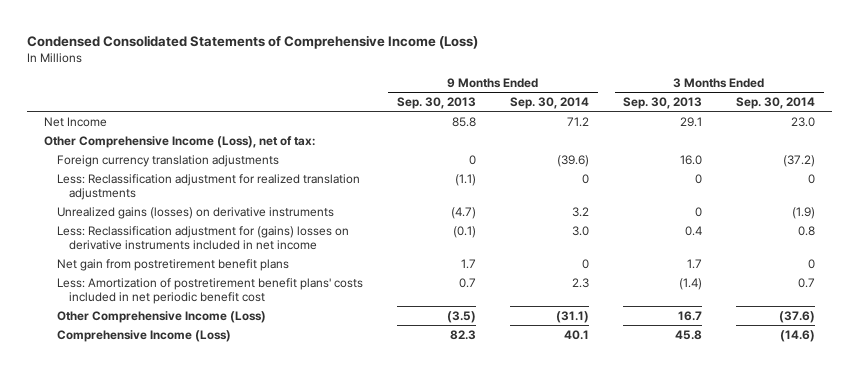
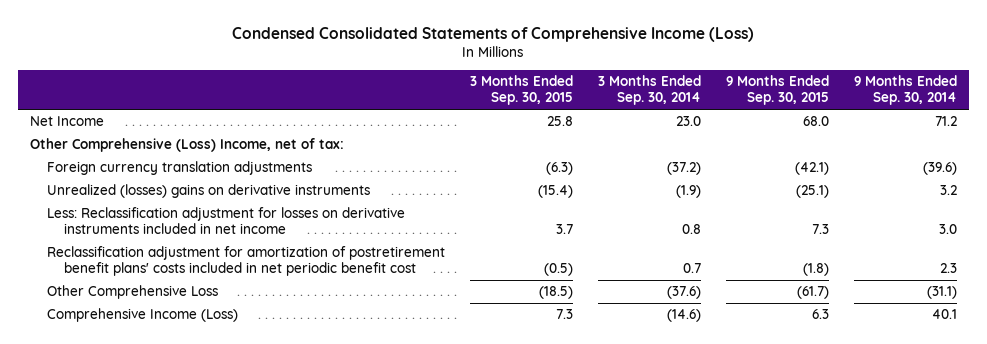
[396,96,476,109] Sep. 30, 2013 -> none
[623,96,703,109] Sep. 30, 2013 -> none
none -> [469,75,573,106] 3 Months Ended Sep. 30, 2015
none -> [725,75,829,106] 9 Months Ended Sep. 30, 2015
[44,135,316,148] Other Comprehensive Income (Loss), net of tax: -> [30,138,345,153] Other Comprehensive (Loss) Income, net of tax:
[56,173,360,200] Less: Reclassification adjustment for realized translation adjustments -> none
[56,258,289,271] Net gain from postretirement benefit plans -> none
[56,206,334,219] Unrealized gains (losses) on derivative instruments -> [46,184,370,199] Unrealized (losses) gains on derivative instruments
[56,225,349,250] Less: Reclassification adjustment for (gains) losses on derivative instruments included in net income -> [46,207,405,235] Less: Reclassification adjustment for losses on derivative instruments included in net income
[56,277,363,304] Less: Amortization of postretirement benefit plans' costs included in net periodic benefit cost -> [46,246,445,277] Reclassification adjustment for amortization of postretirement benefit plans' costs included in net periodic benefit cost
[56,310,266,323] Other Comprehensive Income (Loss) -> [46,285,218,300] Other Comprehensive Loss

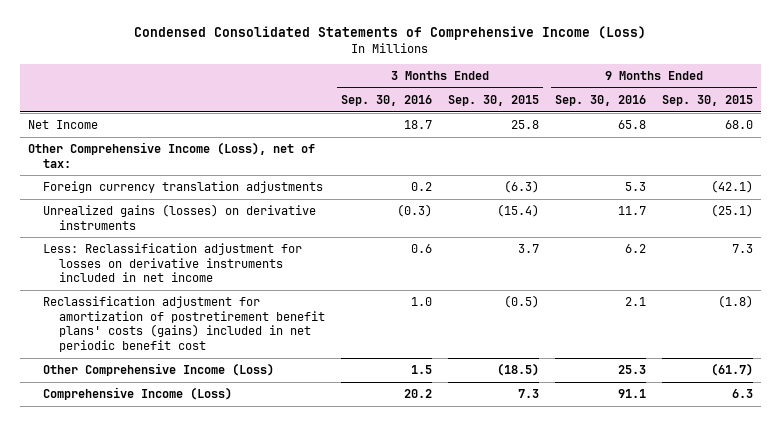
[597,75,701,106] 3 Months Ended Sep. 30, 2014 -> none
[853,75,957,106] 9 Months Ended Sep. 30, 2014 -> none
none -> [340,94,432,106] Sep. 30, 2016
none -> [554,94,646,106] Sep. 30, 2016
[30,138,345,153] Other Comprehensive (Loss) Income, net of tax: -> [27,141,315,168] Other Comprehensive Income (Loss), net of tax:
[46,184,370,199] Unrealized (losses) gains on derivative instruments -> [43,203,317,230] Unrealized gains (losses) on derivative instruments
[46,246,445,277] Reclassification adjustment for amortization of postretirement benefit plans' costs included in net periodic benefit cost -> [43,295,325,353] Reclassification adjustment for amortization of postretirement benefit plans' costs (gains) included in net periodic benefit cost
[46,285,218,300] Other Comprehensive Loss -> [43,362,275,376] Other Comprehensive Income (Loss)

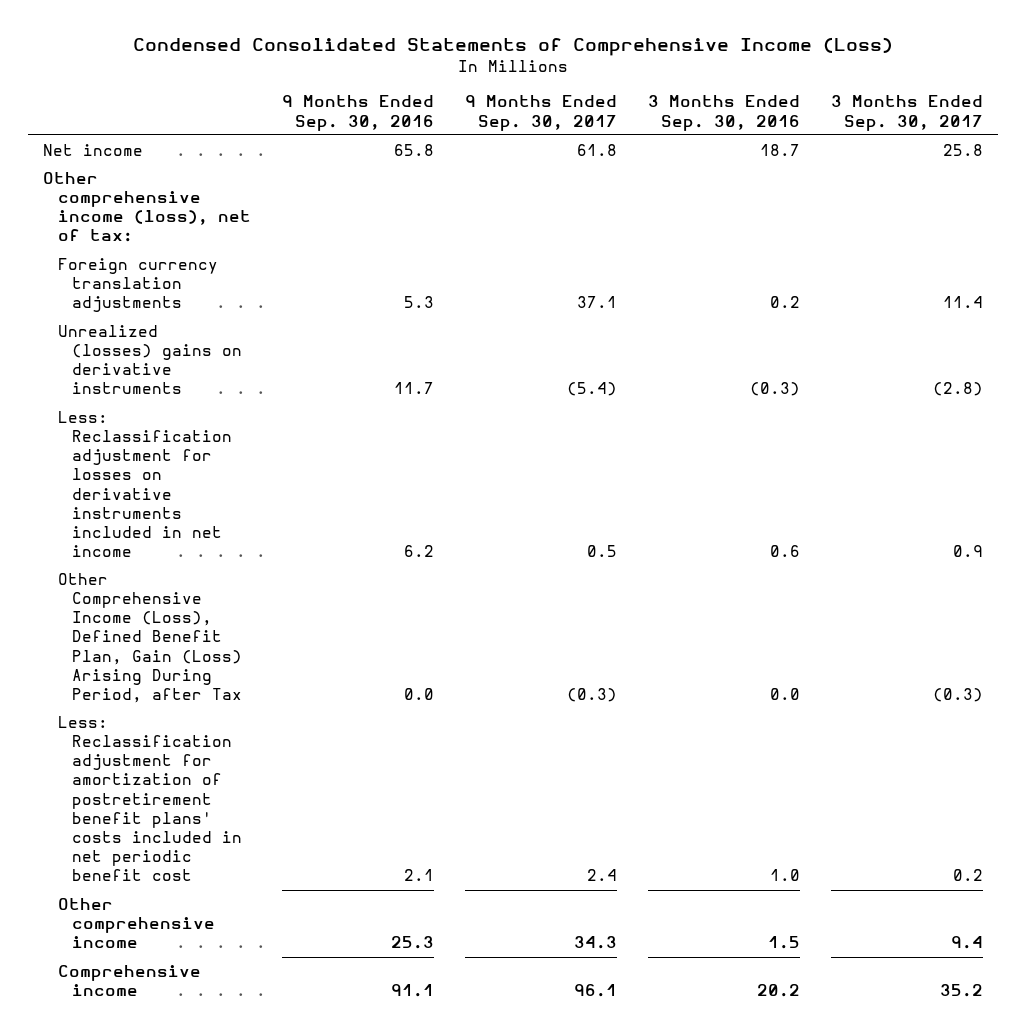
[447,94,539,106] Sep. 30, 2015 -> none
[661,94,753,106] Sep. 30, 2015 -> none
none -> [464,95,617,131] 9 Months Ended Sep. 30, 2017
none -> [830,95,983,131] 3 Months Ended Sep. 30, 2017
[27,119,98,129] Net Income -> [43,143,144,156] Net income
[27,141,315,168] Other Comprehensive Income (Loss), net of tax: -> [43,171,251,243] Other comprehensive income (loss), net of tax:
[43,203,317,230] Unrealized gains (losses) on derivative instruments -> [57,324,243,395] Unrealized (losses) gains on derivative instruments
none -> [57,572,243,704] Other Comprehensive Income (Loss), Defined Benefit Plan, Gain (Loss) Arising During Period, after Tax
[43,295,325,353] Reclassification adjustment for amortization of postretirement benefit plans' costs (gains) included in net periodic benefit cost -> [57,715,243,882] Less: Reclassification adjustment for amortization of postretirement benefit plans' costs included in net periodic benefit cost
[43,362,275,376] Other Comprehensive Income (Loss) -> [57,897,216,949] Other comprehensive income
[43,386,233,400] Comprehensive Income (Loss) -> [57,964,201,997] Comprehensive income

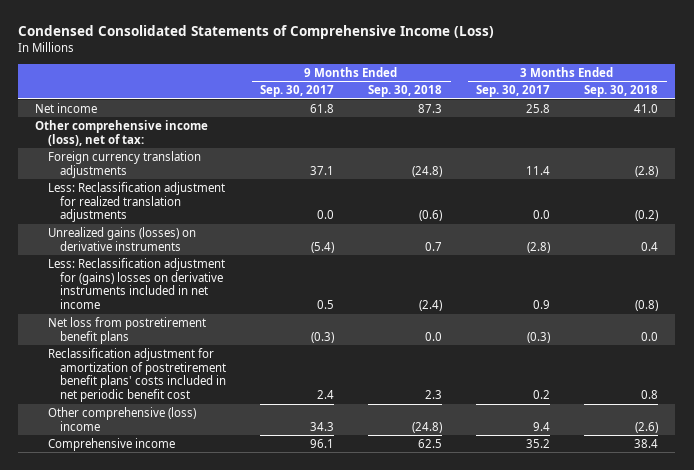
[281,95,434,131] 9 Months Ended Sep. 30, 2016 -> none
[647,95,800,131] 3 Months Ended Sep. 30, 2016 -> none
none -> [368,85,443,98] Sep. 30, 2018
none -> [584,85,659,98] Sep. 30, 2018
none -> [47,181,225,223] Less: Reclassification adjustment for realized translation adjustments
[57,324,243,395] Unrealized (losses) gains on derivative instruments -> [47,226,196,251] Unrealized gains (losses) on derivative instruments
[57,410,233,558] Less: Reclassification adjustment for losses on derivative instruments included in net income -> [47,257,225,310] Less: Reclassification adjustment for (gains) losses on derivative instruments included in net income
[57,572,243,704] Other Comprehensive Income (Loss), Defined Benefit Plan, Gain (Loss) Arising During Period, after Tax -> [47,316,206,344] Net loss from postretirement benefit plans
[57,715,243,882] Less: Reclassification adjustment for amortization of postretirement benefit plans' costs included in net periodic benefit cost -> [47,347,227,403] Reclassification adjustment for amortization of postretirement benefit plans' costs included in net periodic benefit cost
[57,897,216,949] Other comprehensive income -> [47,406,196,431] Other comprehensive (loss) income

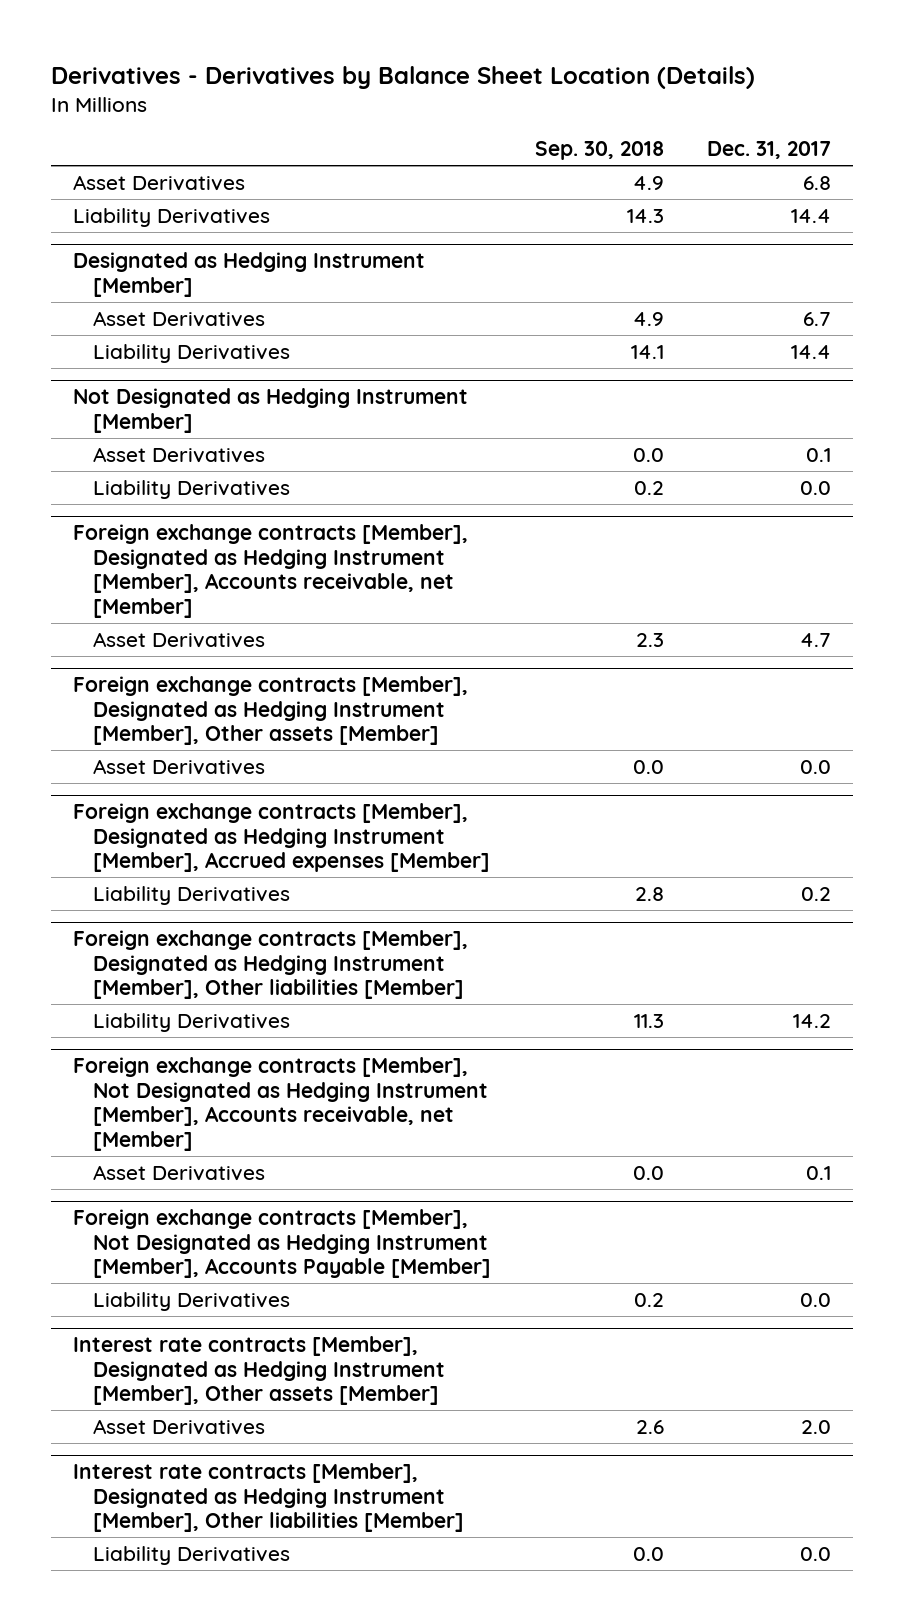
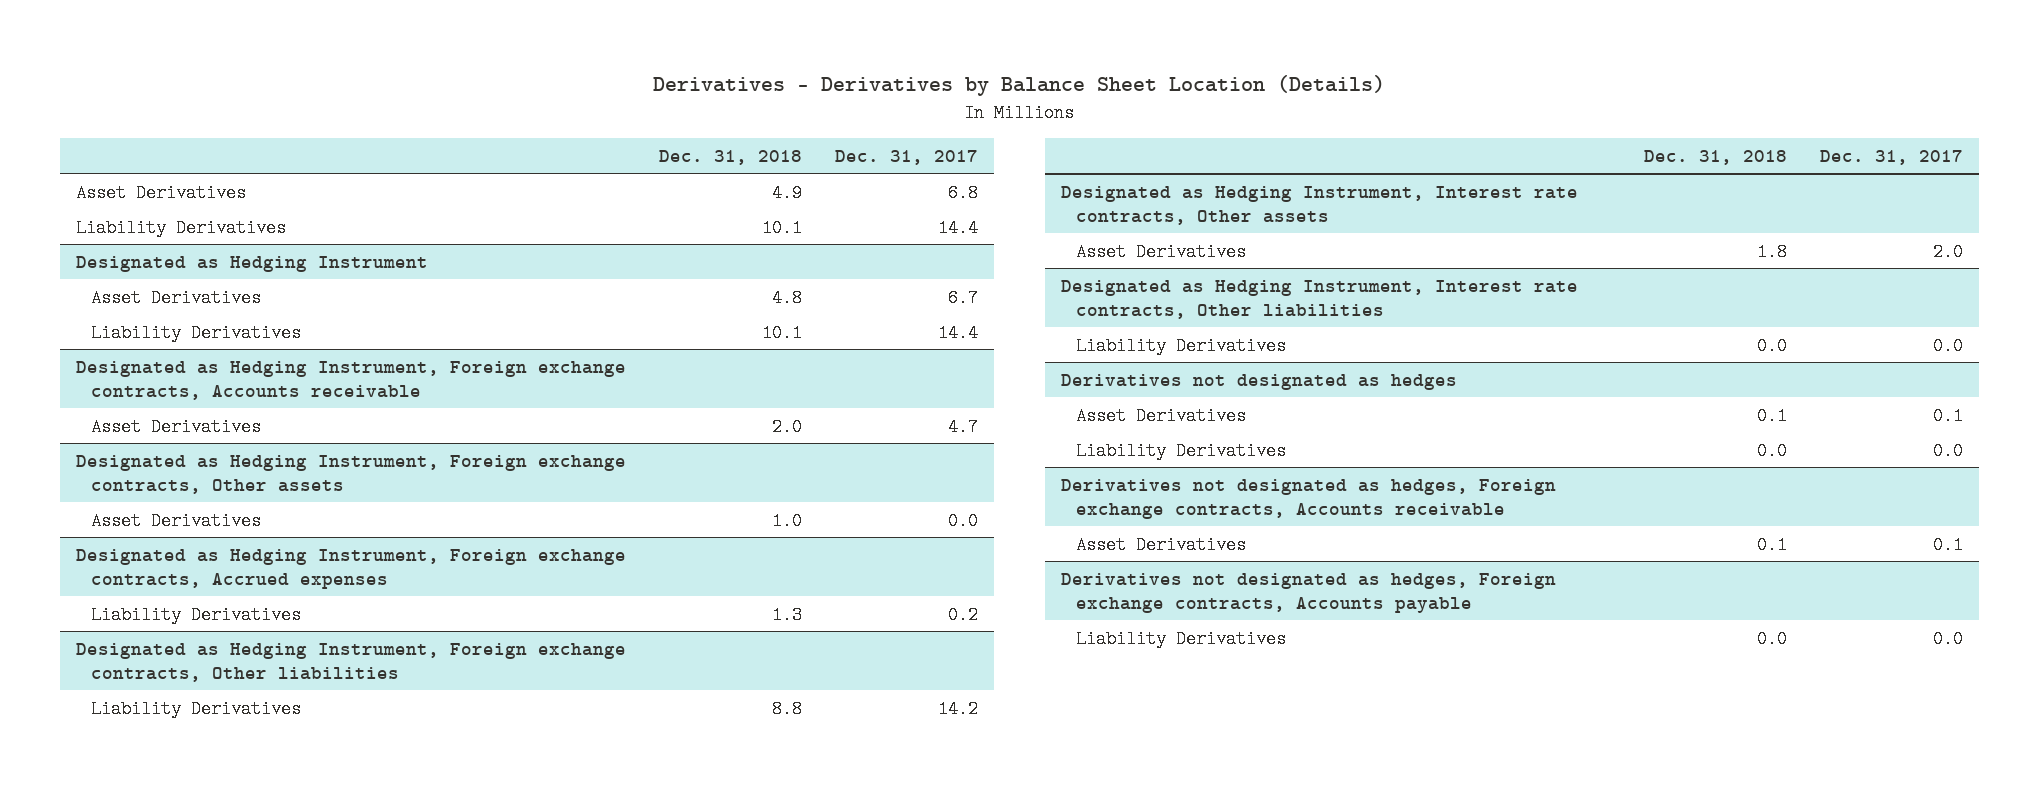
[534,141,664,161] Sep. 30, 2018 -> none
none -> [658,149,802,165] Dec. 31, 2018
[73,252,426,297] Designated as Hedging Instrument [Member] -> [76,255,429,272] Designated as Hedging Instrument
[73,388,469,433] Not Designated as Hedging Instrument [Member] -> none
[93,446,266,463] Asset Derivatives -> none
[93,479,291,499] Liability Derivatives -> none
[73,524,469,618] Foreign exchange contracts [Member], Designated as Hedging Instrument [Member], Accounts receivable, net [Member] -> [76,360,627,400] Designated as Hedging Instrument, Foreign exchange contracts, Accounts receivable
[73,676,469,746] Foreign exchange contracts [Member], Designated as Hedging Instrument [Member], Other assets [Member] -> [76,454,627,494] Designated as Hedging Instrument, Foreign exchange contracts, Other assets
[73,803,491,873] Foreign exchange contracts [Member], Designated as Hedging Instrument [Member], Accrued expenses [Member] -> [76,548,627,589] Designated as Hedging Instrument, Foreign exchange contracts, Accrued expenses
[73,930,469,1000] Foreign exchange contracts [Member], Designated as Hedging Instrument [Member], Other liabilities [Member] -> [76,642,627,682] Designated as Hedging Instrument, Foreign exchange contracts, Other liabilities
[73,1057,489,1151] Foreign exchange contracts [Member], Not Designated as Hedging Instrument [Member], Accounts receivable, net [Member] -> none
none -> [1061,185,1579,225] Designated as Hedging Instrument, Interest rate contracts, Other assets
none -> [1076,242,1247,261] Asset Derivatives
none -> [1061,279,1579,319] Designated as Hedging Instrument, Interest rate contracts, Other liabilities
none -> [1076,336,1287,355] Liability Derivatives
none -> [1061,373,1458,390] Derivatives not designated as hedges
[73,1209,492,1279] Foreign exchange contracts [Member], Not Designated as Hedging Instrument [Member], Accounts Payable [Member] -> none
[73,1336,446,1406] Interest rate contracts [Member], Designated as Hedging Instrument [Member], Other assets [Member] -> none
[73,1463,465,1533] Interest rate contracts [Member], Designated as Hedging Instrument [Member], Other liabilities [Member] -> none
none -> [1061,478,1557,519] Derivatives not designated as hedges, Foreign exchange contracts, Accounts receivable
[801,1419,832,1434] 2.0 -> [1932,535,1963,554] 0.1
none -> [1061,572,1557,613] Derivatives not designated as hedges, Foreign exchange contracts, Accounts payable

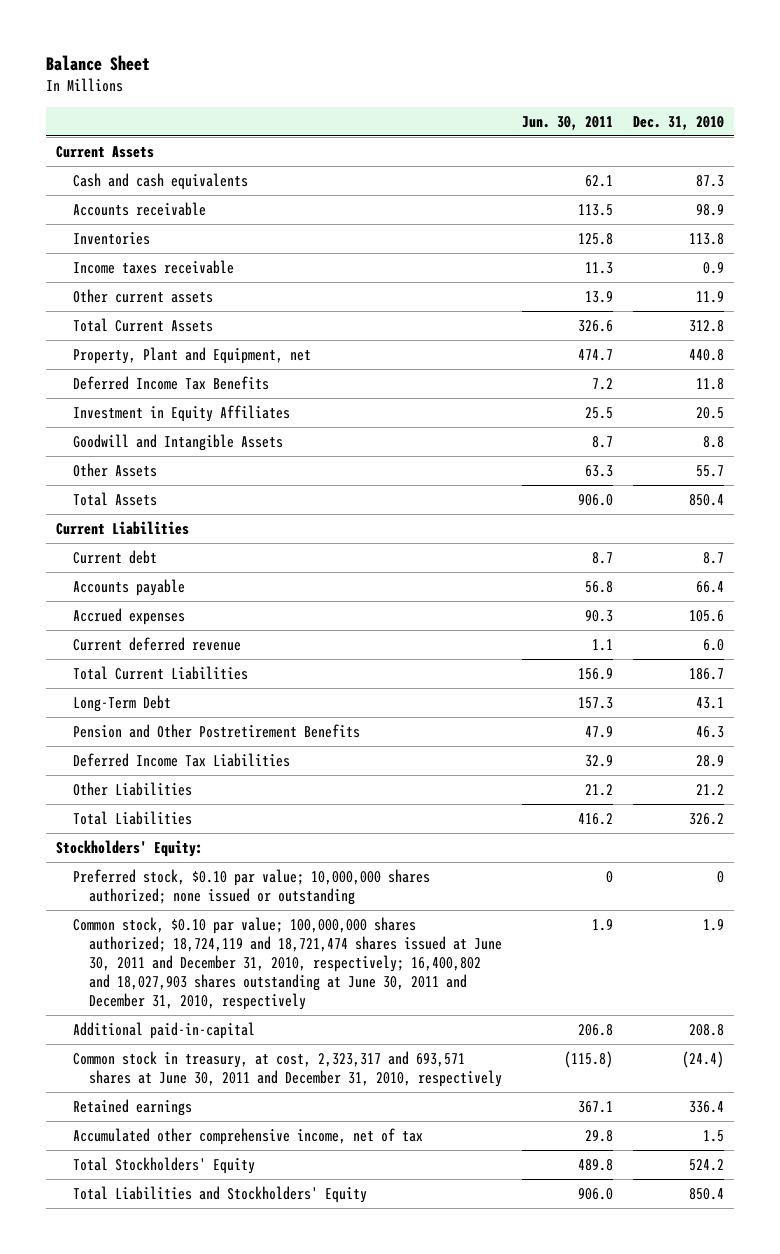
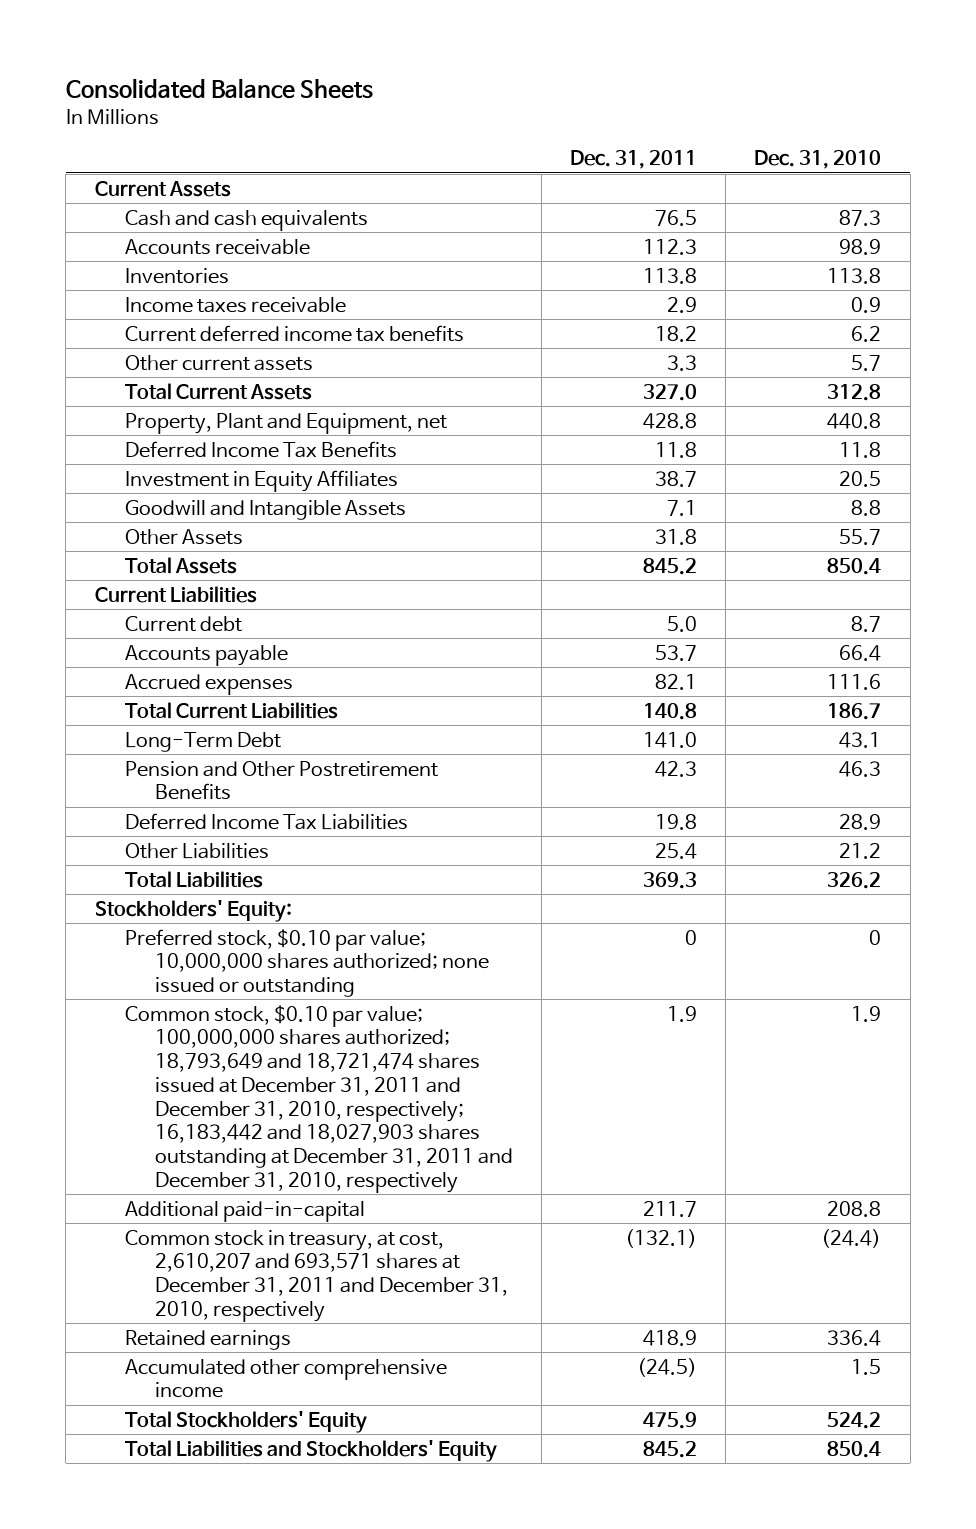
[46,55,151,72] Balance Sheet -> [65,77,373,99] Consolidated Balance Sheets
[522,115,614,130] Jun. 30, 2011 -> none
none -> [570,150,698,170] Dec. 31, 2011
none -> [124,324,464,342] Current deferred income tax benefits
[695,291,724,304] 11.9 -> [851,354,882,371] 5.7
[72,637,241,652] Current deferred revenue -> none
[688,610,724,623] 105.6 -> [827,673,882,690] 111.6
[72,917,503,1010] Common stock, $0.10 par value; 100,000,000 shares authorized; 18,724,119 and 18,721,474 shares issued at June 30, 2011 and December 31, 2010, respectively; 16,400,802 and 18,027,903 shares outstanding at June 30, 2011 and December 31, 2010, respectively -> [124,1004,513,1193] Common stock, $0.10 par value; 100,000,000 shares authorized; 18,793,649 and 18,721,474 shares issued at December 31, 2011 and December 31, 2010, respectively; 16,183,442 and 18,027,903 shares outstanding at December 31, 2011 and December 31, 2010, respectively
[72,1051,503,1087] Common stock in treasury, at cost, 2,323,317 and 693,571 shares at June 30, 2011 and December 31, 2010, respectively -> [124,1229,508,1322] Common stock in treasury, at cost, 2,610,207 and 693,571 shares at December 31, 2011 and December 31, 2010, respectively
[72,1128,423,1146] Accumulated other comprehensive income, net of tax -> [124,1358,447,1399] Accumulated other comprehensive income

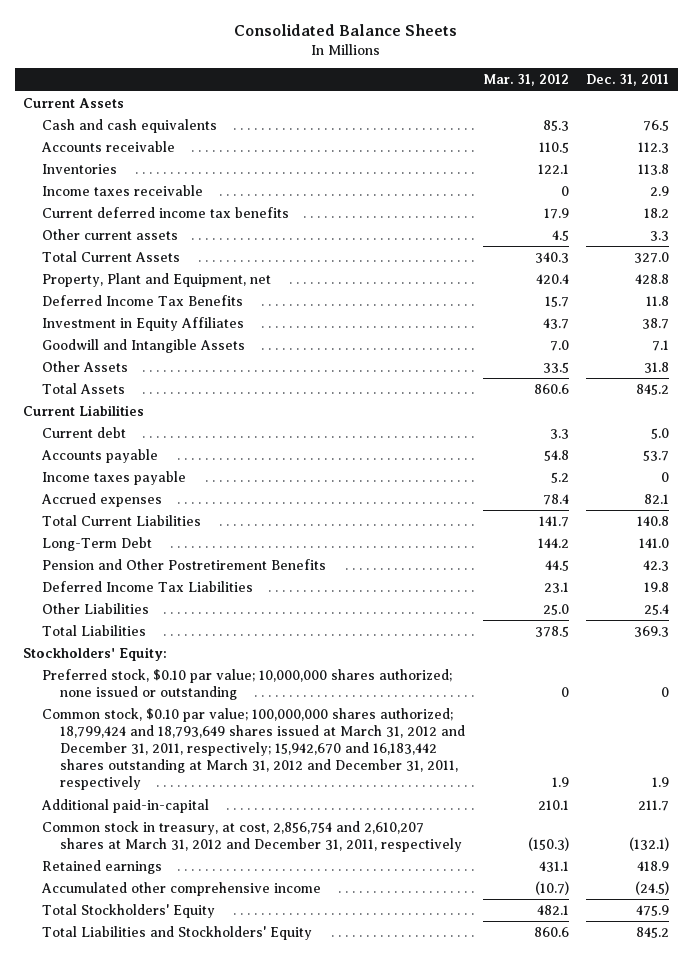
[754,150,882,170] Dec. 31, 2010 -> none
none -> [482,74,569,87] Mar. 31, 2012
none -> [41,470,186,485] Income taxes payable
[124,1004,513,1193] Common stock, $0.10 par value; 100,000,000 shares authorized; 18,793,649 and 18,721,474 shares issued at December 31, 2011 and December 31, 2010, respectively; 16,183,442 and 18,027,903 shares outstanding at December 31, 2011 and December 31, 2010, respectively -> [41,707,465,791] Common stock, $0.10 par value; 100,000,000 shares authorized; 18,799,424 and 18,793,649 shares issued at March 31, 2012 and December 31, 2011, respectively; 15,942,670 and 16,183,442 shares outstanding at March 31, 2012 and December 31, 2011, respectively
[124,1229,508,1322] Common stock in treasury, at cost, 2,610,207 and 693,571 shares at December 31, 2011 and December 31, 2010, respectively -> [41,820,462,852] Common stock in treasury, at cost, 2,856,754 and 2,610,207 shares at March 31, 2012 and December 31, 2011, respectively

